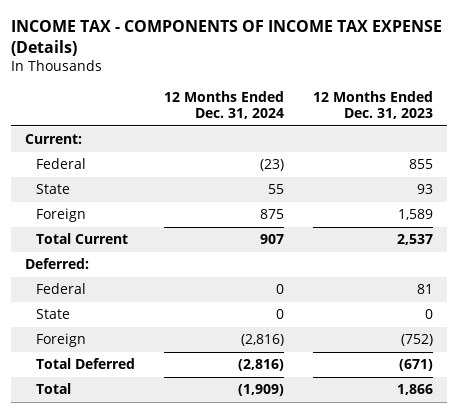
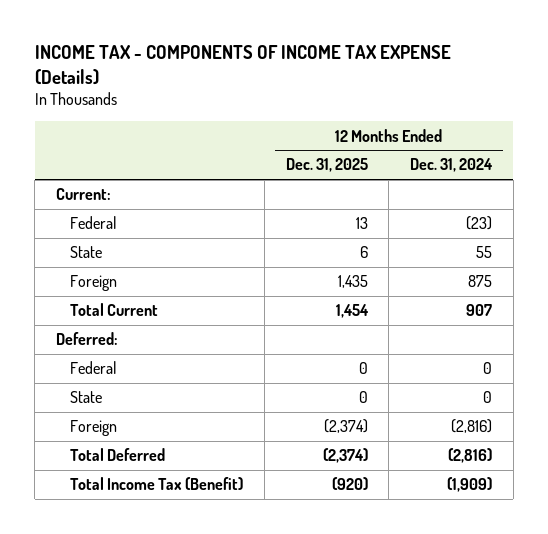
[312,91,433,120] 12 Months Ended Dec. 31, 2023 -> none
none -> [285,158,368,173] Dec. 31, 2025
[36,383,72,395] Total -> [70,477,244,491] Total Income Tax (Benefit)

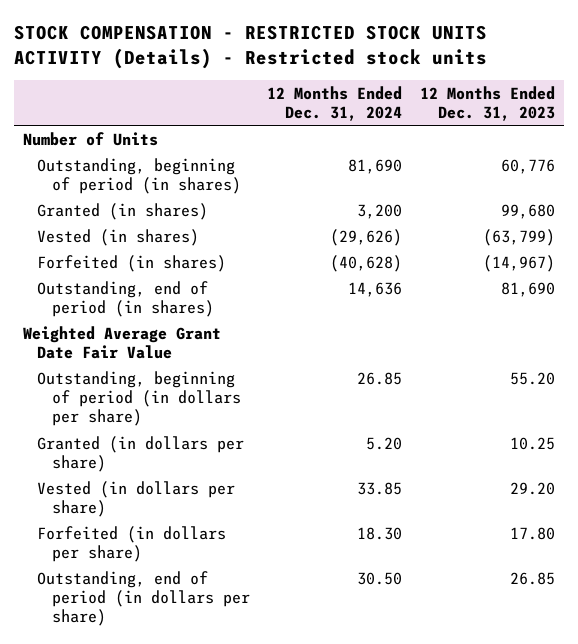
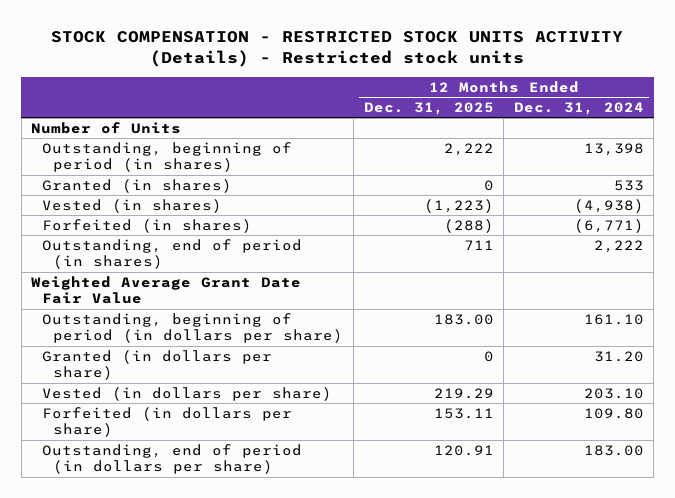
[420,85,556,121] 12 Months Ended Dec. 31, 2023 -> none
none -> [363,101,494,115] Dec. 31, 2025
[348,158,403,174] 81,690 -> [583,142,644,156] 13,398
[357,203,403,219] 3,200 -> [613,179,644,191] 533
[330,228,403,246] (29,626) -> [573,198,644,213] (4,938)
[330,254,403,272] (40,628) -> [573,218,644,233] (6,771)
[348,281,403,297] 14,636 -> [593,239,644,253] 2,222
[357,371,403,385] 26.85 -> [583,313,644,325] 161.10
[366,436,403,450] 5.20 -> [593,350,644,362] 31.20
[357,481,403,495] 33.85 -> [583,387,644,399] 203.10
[357,526,403,540] 18.30 -> [583,407,644,419] 109.80
[357,571,403,585] 30.50 -> [583,444,644,456] 183.00

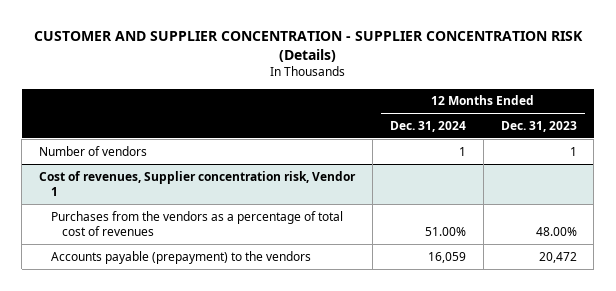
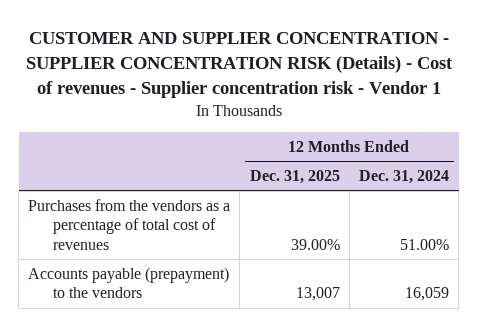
[33,30,583,62] CUSTOMER AND SUPPLIER CONCENTRATION - SUPPLIER CONCENTRATION RISK (Details) -> [25,31,453,98] CUSTOMER AND SUPPLIER CONCENTRATION - SUPPLIER CONCENTRATION RISK (Details) - Cost of revenues - Supplier concentration risk - Vendor 1
[500,120,577,132] Dec. 31, 2023 -> none
none -> [249,170,340,185] Dec. 31, 2025
[39,145,148,156] Number of vendors -> none
[39,170,357,196] Cost of revenues, Supplier concentration risk, Vendor 1 -> none

